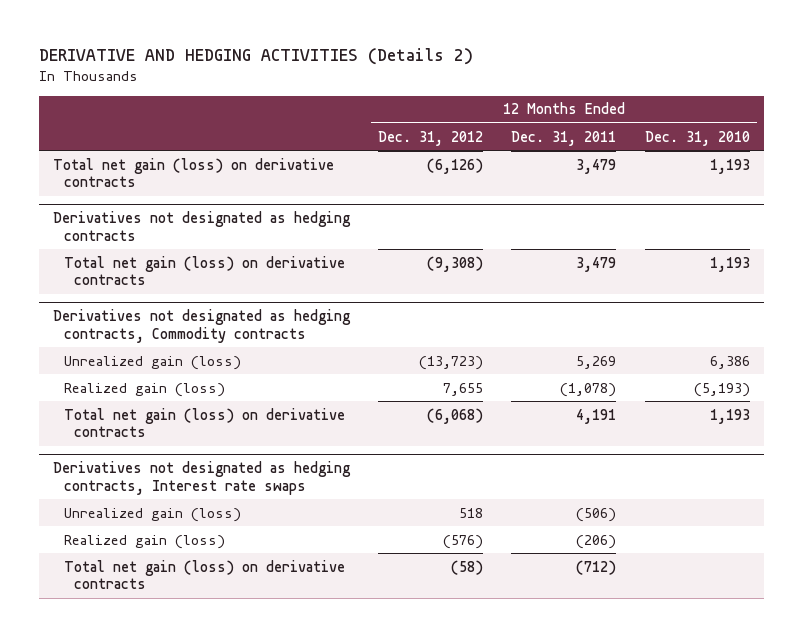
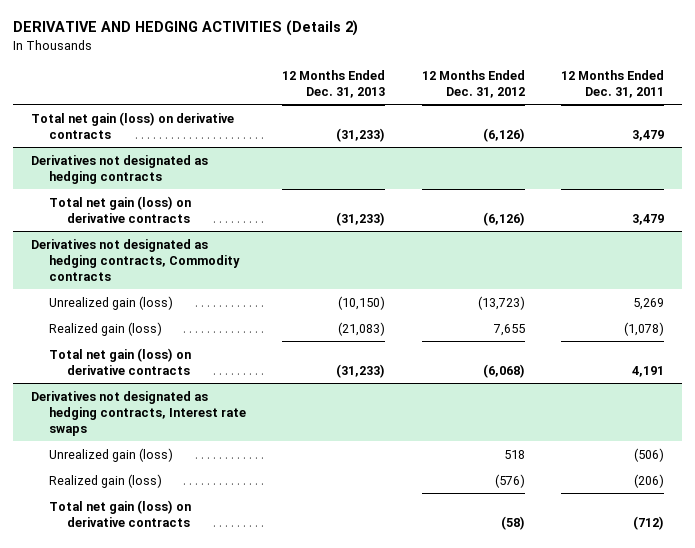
[644,130,750,146] Dec. 31, 2010 -> none
none -> [282,69,386,98] 12 Months Ended Dec. 31, 2013
[427,255,484,272] (9,308) -> [482,211,525,226] (6,126)

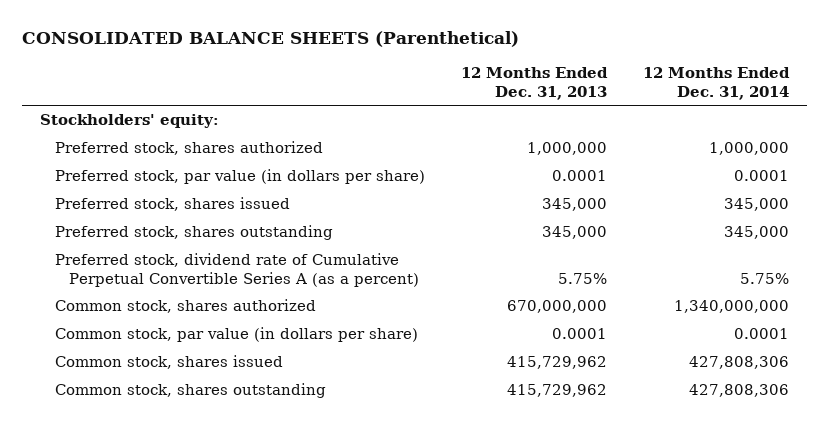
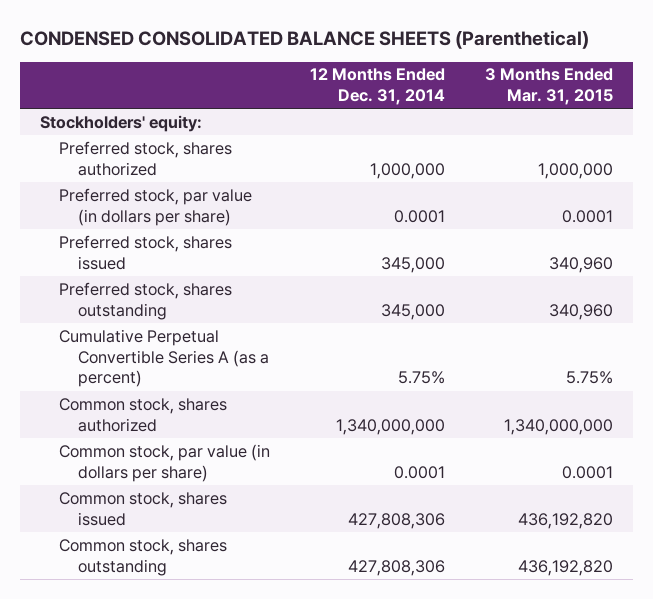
[21,31,519,48] CONSOLIDATED BALANCE SHEETS (Parenthetical) -> [19,30,589,50] CONDENSED CONSOLIDATED BALANCE SHEETS (Parenthetical)
[460,66,608,100] 12 Months Ended Dec. 31, 2013 -> none
none -> [485,68,614,106] 3 Months Ended Mar. 31, 2015
[54,253,420,287] Preferred stock, dividend rate of Cumulative Perpetual Convertible Series A (as a percent) -> [58,328,269,388] Cumulative Perpetual Convertible Series A (as a percent)

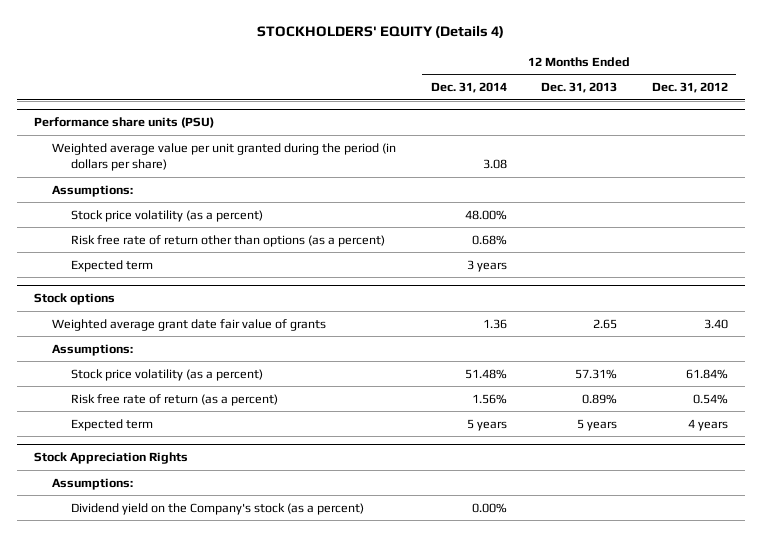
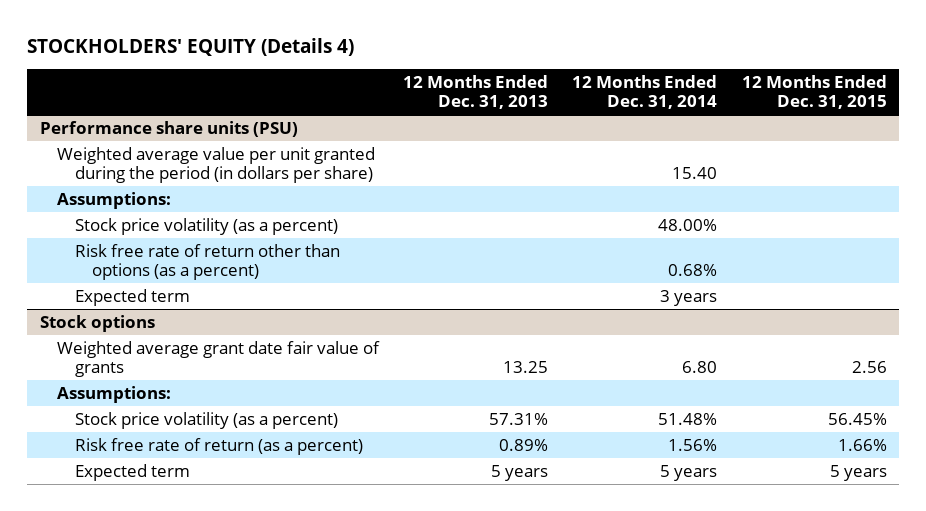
[651,82,728,94] Dec. 31, 2012 -> none
none -> [741,75,887,110] 12 Months Ended Dec. 31, 2015
[482,159,507,170] 3.08 -> [672,166,718,179] 15.40
[482,318,507,329] 1.36 -> [682,360,718,373] 6.80
[593,318,618,329] 2.65 -> [503,360,549,373] 13.25
[33,451,188,464] Stock Appreciation Rights -> none
[52,477,134,490] Assumptions: -> none
[71,502,365,515] Dividend yield on the Company's stock (as a percent) -> none

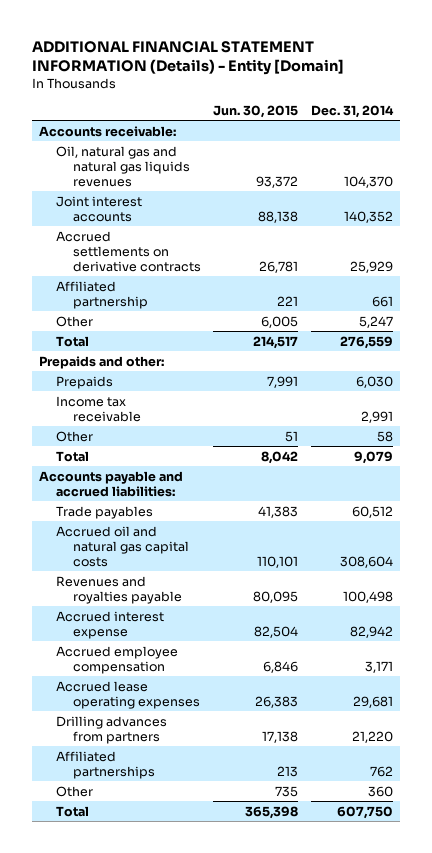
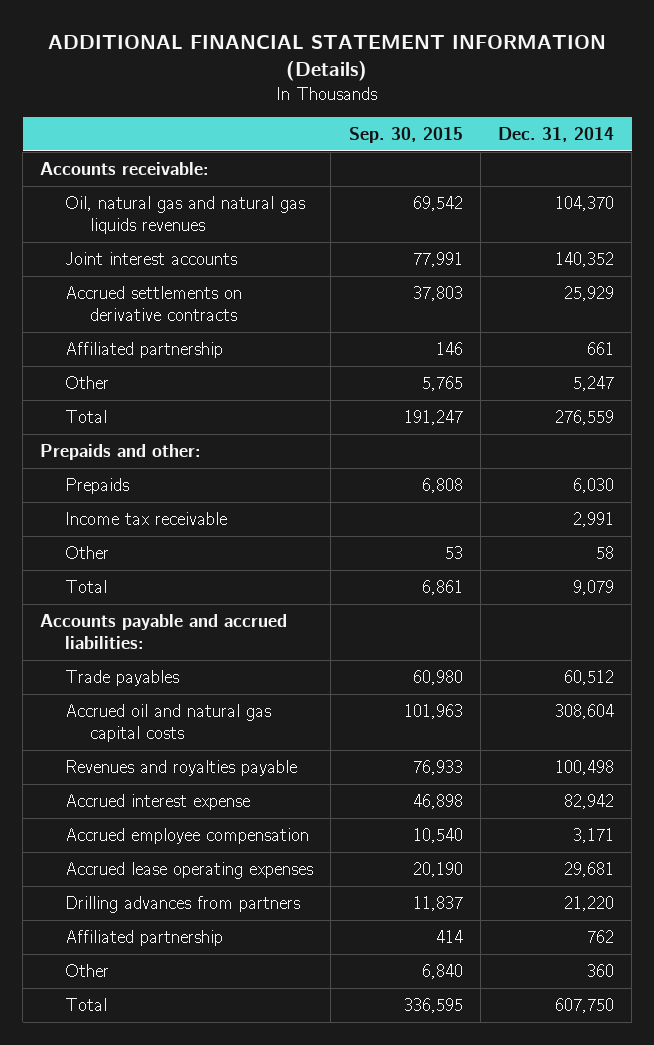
[32,40,345,75] ADDITIONAL FINANCIAL STATEMENT INFORMATION (Details) - Entity [Domain] -> [48,35,607,82] ADDITIONAL FINANCIAL STATEMENT INFORMATION (Details)
[213,104,299,118] Jun. 30, 2015 -> none
none -> [348,126,463,143] Sep. 30, 2015
[55,750,155,779] Affiliated partnerships -> [65,929,224,946] Affiliated partnership

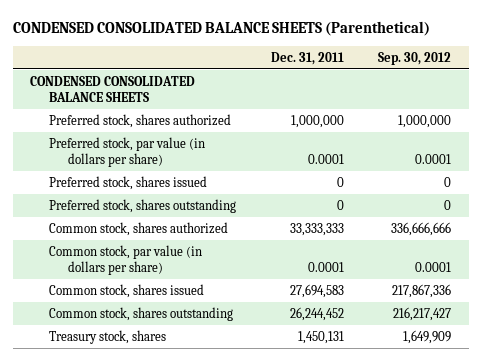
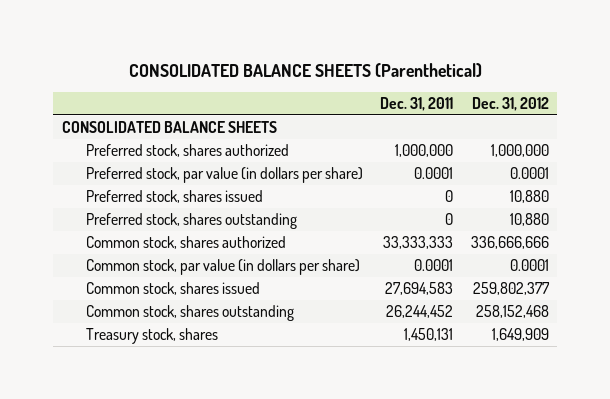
[13,20,431,36] CONDENSED CONSOLIDATED BALANCE SHEETS (Parenthetical) -> [129,62,483,77] CONSOLIDATED BALANCE SHEETS (Parenthetical)
[378,51,452,65] Sep. 30, 2012 -> none
none -> [471,97,549,112] Dec. 31, 2012
[30,75,196,103] CONDENSED CONSOLIDATED BALANCE SHEETS -> [61,120,277,133] CONSOLIDATED BALANCE SHEETS

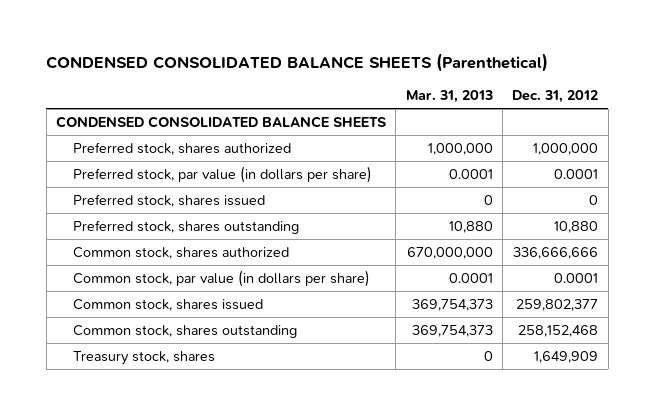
[129,62,483,77] CONSOLIDATED BALANCE SHEETS (Parenthetical) -> [46,53,549,73] CONDENSED CONSOLIDATED BALANCE SHEETS (Parenthetical)
[380,97,454,112] Dec. 31, 2011 -> none
none -> [405,90,493,104] Mar. 31, 2013
[61,120,277,133] CONSOLIDATED BALANCE SHEETS -> [55,115,386,128] CONDENSED CONSOLIDATED BALANCE SHEETS
[509,189,549,203] 10,880 -> [589,194,599,205] 0

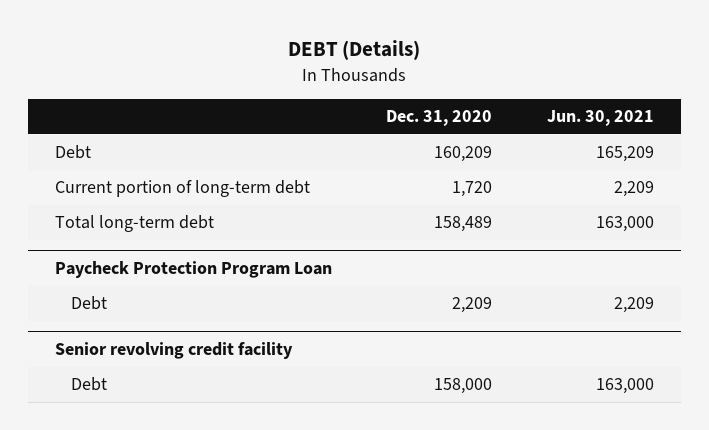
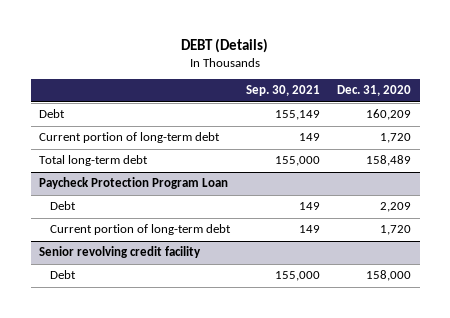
[546,110,654,127] Jun. 30, 2021 -> none
none -> [246,85,321,97] Sep. 30, 2021
none -> [49,224,231,236] Current portion of long-term debt

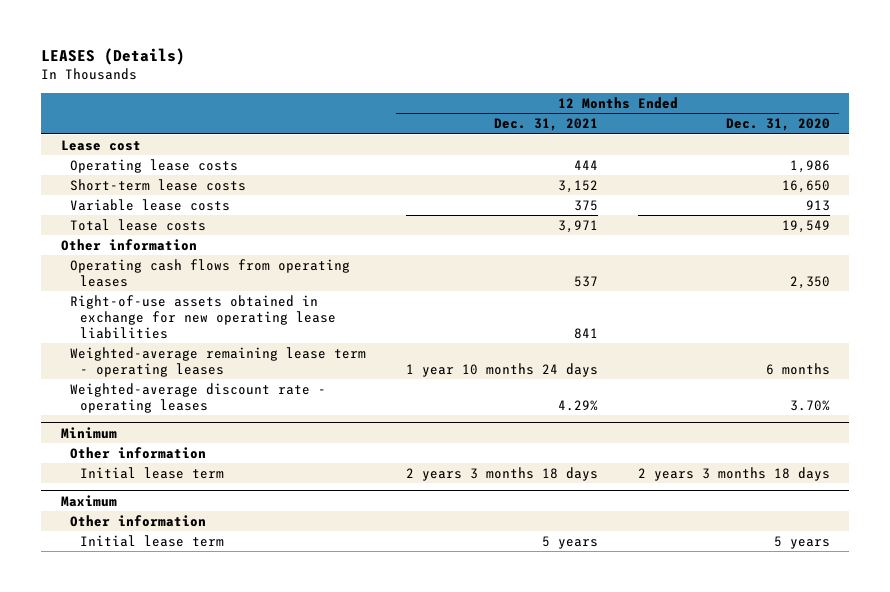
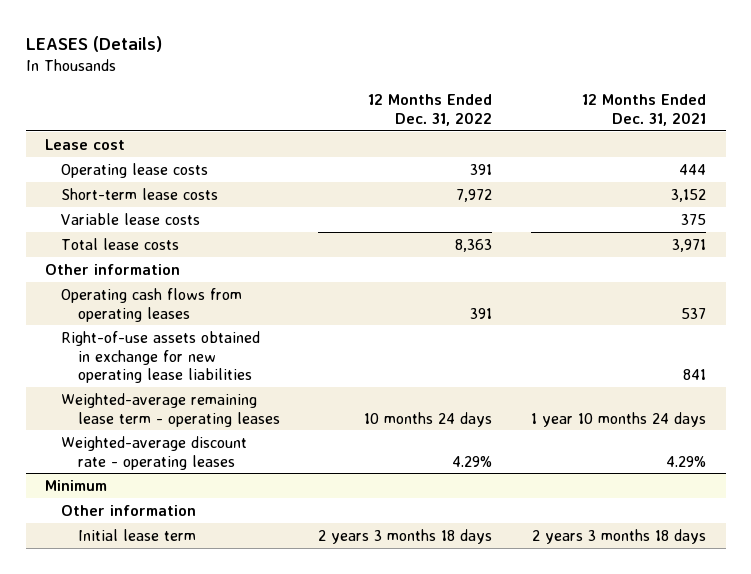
[725,118,830,132] Dec. 31, 2020 -> none
none -> [368,93,493,126] 12 Months Ended Dec. 31, 2022
[60,494,117,507] Maximum -> none
[70,514,207,527] Other information -> none
[80,534,225,547] Initial lease term -> none

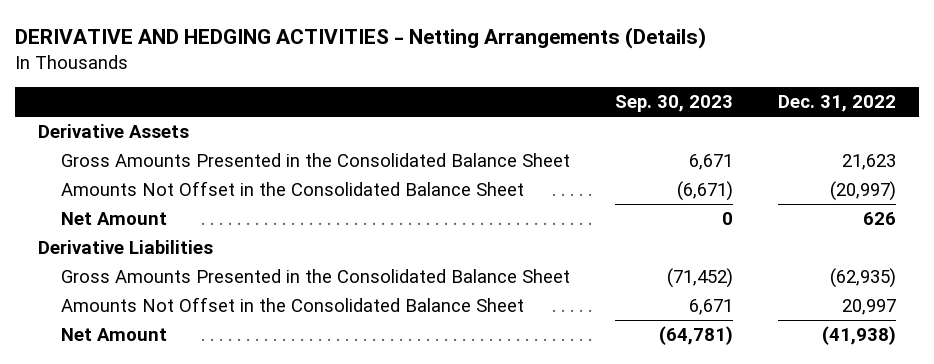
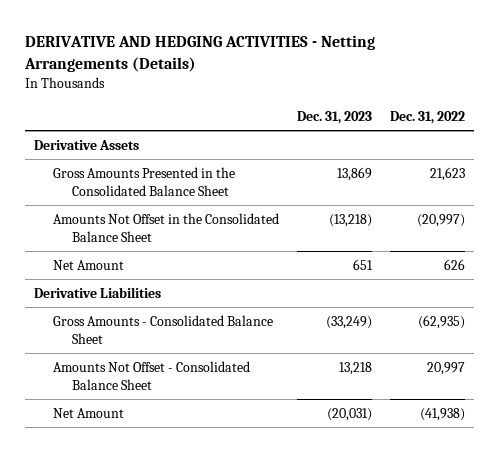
[615,95,734,113] Sep. 30, 2023 -> none
none -> [296,110,372,124] Dec. 31, 2023
[60,269,570,284] Gross Amounts Presented in the Consolidated Balance Sheet -> [53,314,274,344] Gross Amounts - Consolidated Balance Sheet
[60,297,524,313] Amounts Not Offset in the Consolidated Balance Sheet -> [53,360,251,390] Amounts Not Offset - Consolidated Balance Sheet

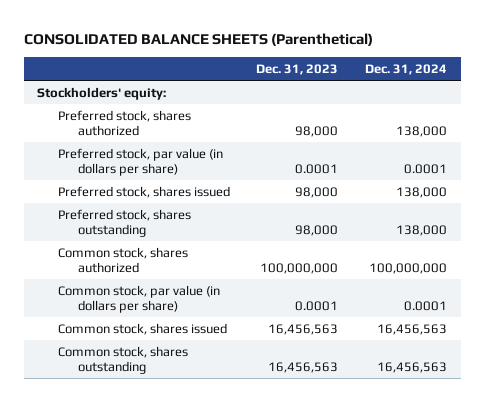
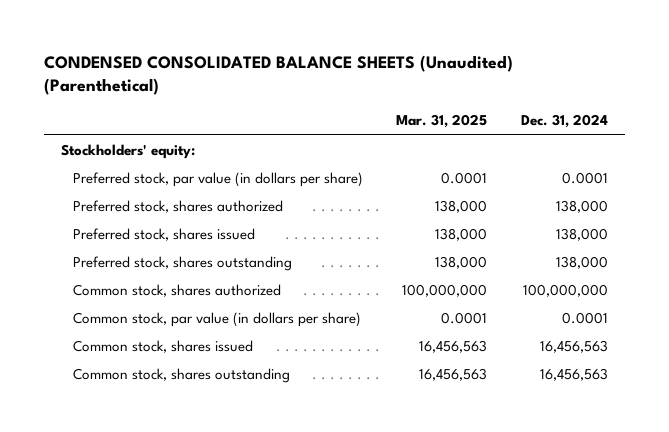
[23,33,373,47] CONSOLIDATED BALANCE SHEETS (Parenthetical) -> [44,54,514,96] CONDENSED CONSOLIDATED BALANCE SHEETS (Unaudited) (Parenthetical)
[256,64,339,76] Dec. 31, 2023 -> none
none -> [396,114,488,129] Mar. 31, 2025
[57,109,191,137] Preferred stock, shares authorized -> [73,200,284,214] Preferred stock, shares authorized

